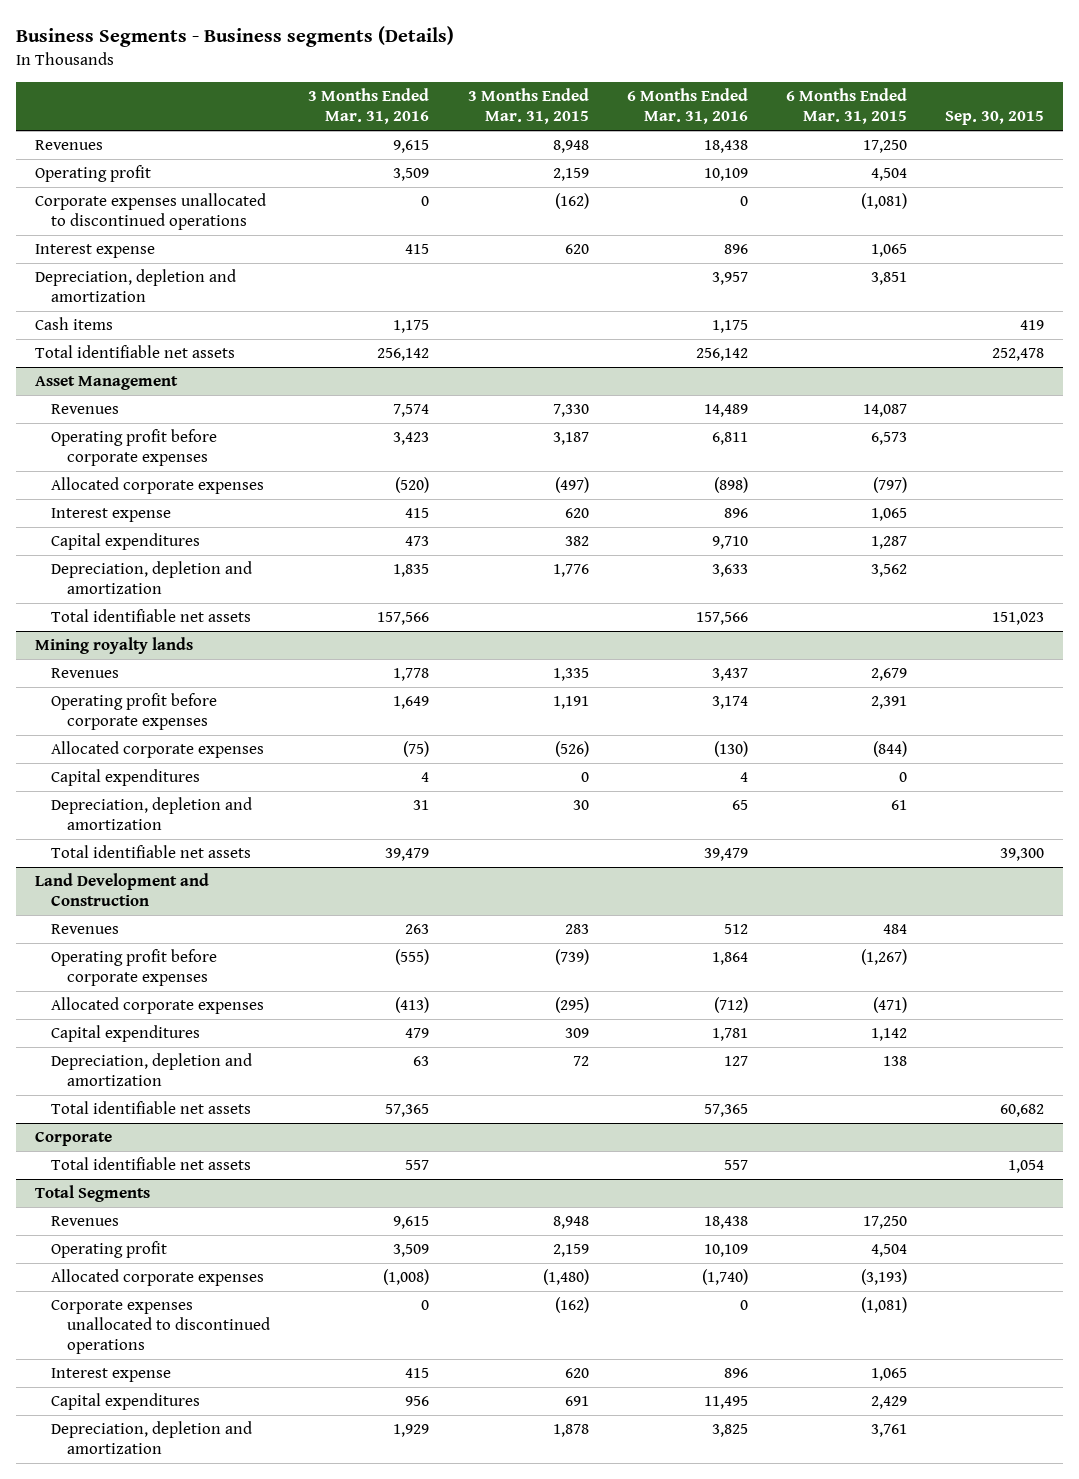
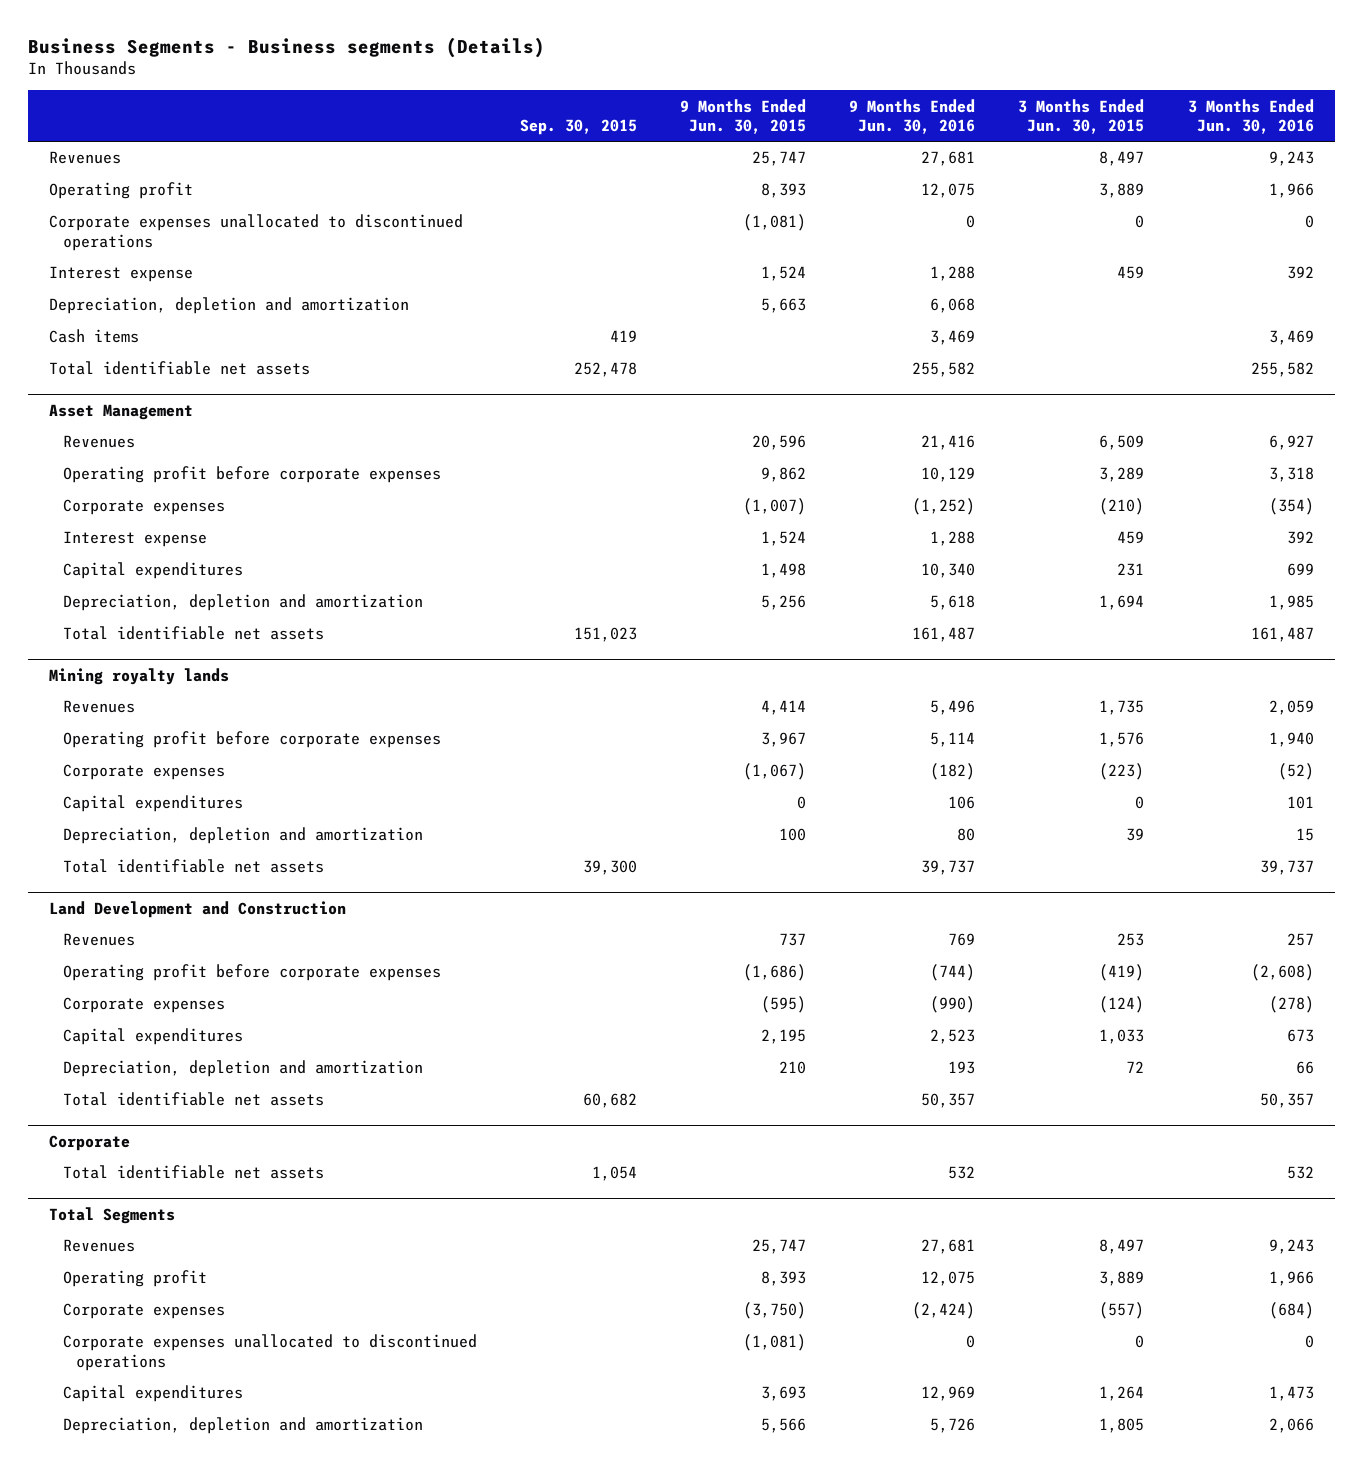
[308,88,430,125] 3 Months Ended Mar. 31, 2016 -> none
[467,88,589,125] 3 Months Ended Mar. 31, 2015 -> none
[626,88,748,125] 6 Months Ended Mar. 31, 2016 -> none
[785,88,907,125] 6 Months Ended Mar. 31, 2015 -> none
none -> [679,98,806,134] 9 Months Ended Jun. 30, 2015
none -> [849,98,976,134] 9 Months Ended Jun. 30, 2016
none -> [1018,98,1145,134] 3 Months Ended Jun. 30, 2015
none -> [1187,98,1314,134] 3 Months Ended Jun. 30, 2016
[51,477,265,495] Allocated corporate expenses -> [62,499,225,516] Corporate expenses
[51,741,265,759] Allocated corporate expenses -> [62,764,225,781] Corporate expenses
[51,997,265,1015] Allocated corporate expenses -> [62,997,225,1014] Corporate expenses
[51,1269,265,1287] Allocated corporate expenses -> [62,1303,225,1320] Corporate expenses
[51,1368,172,1383] Interest expense -> none

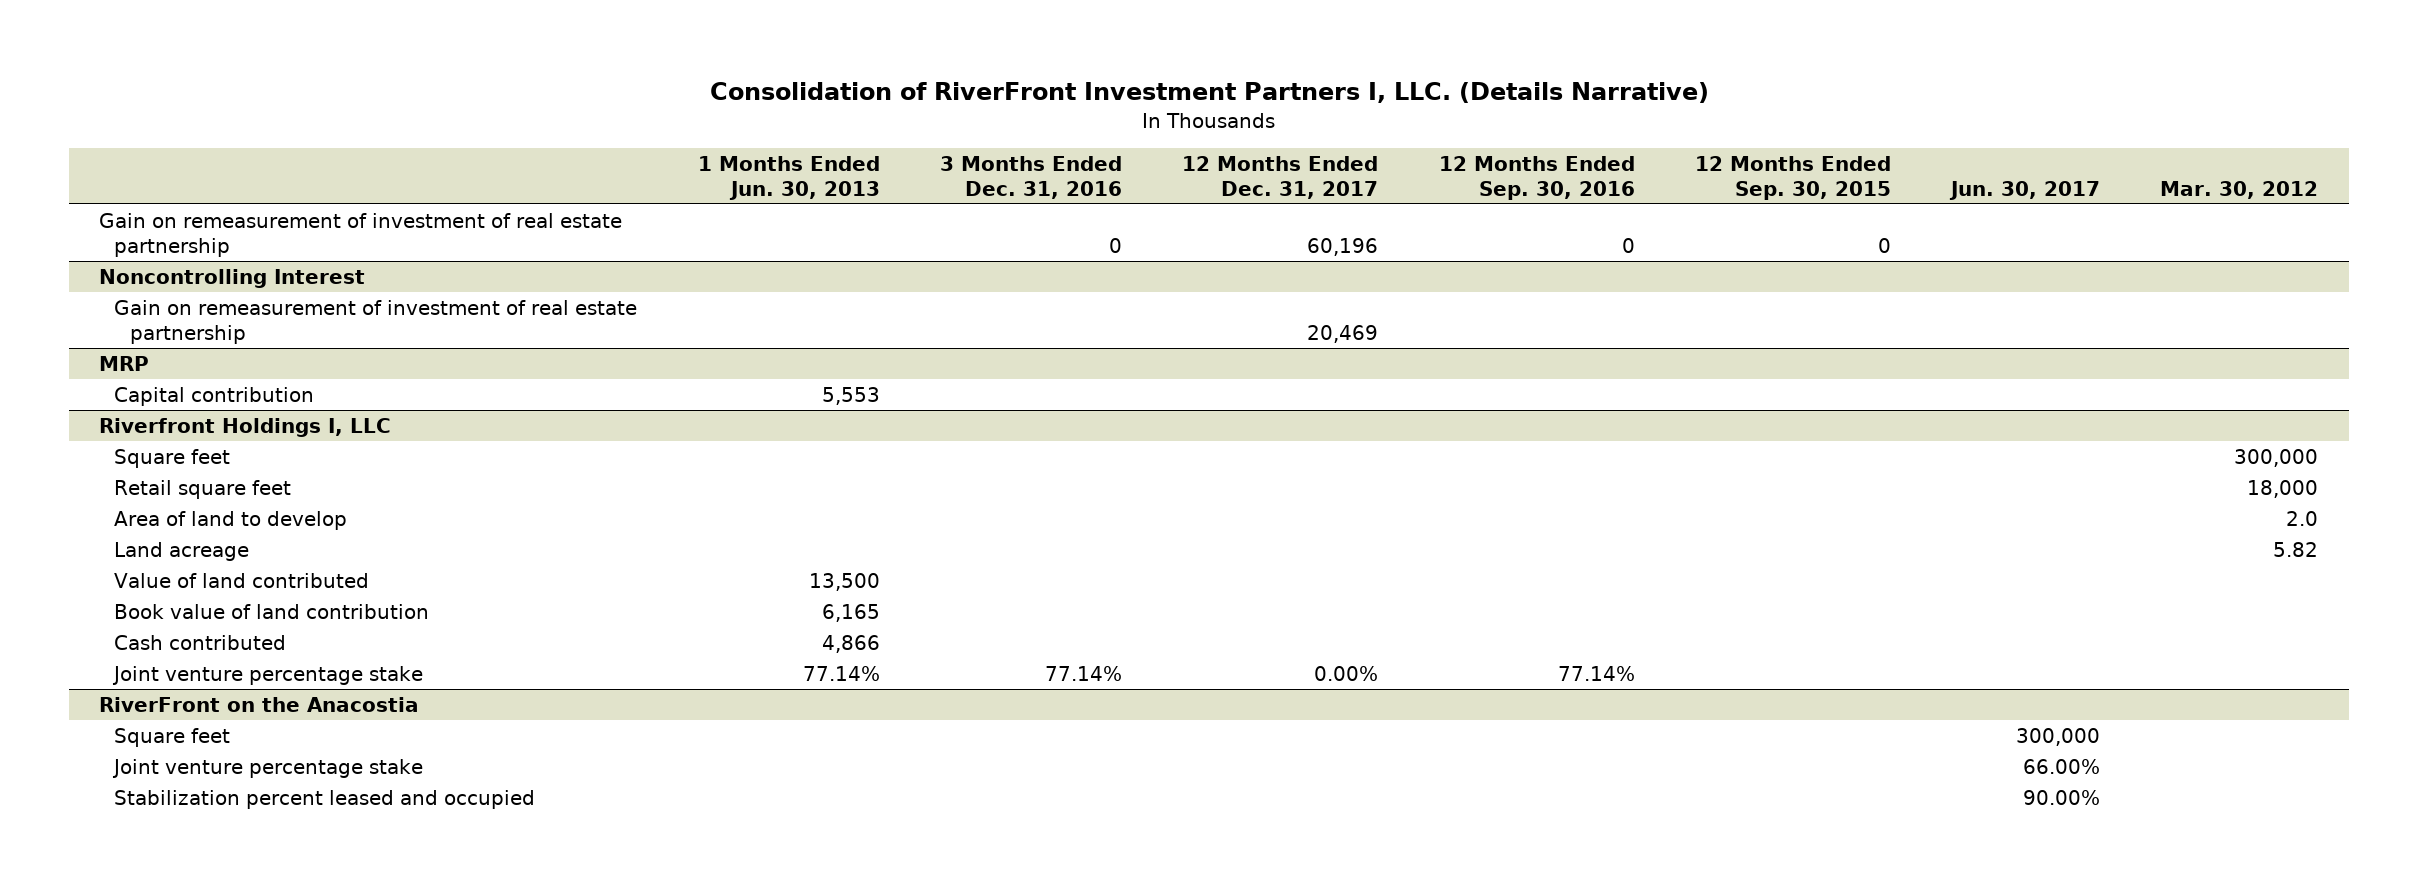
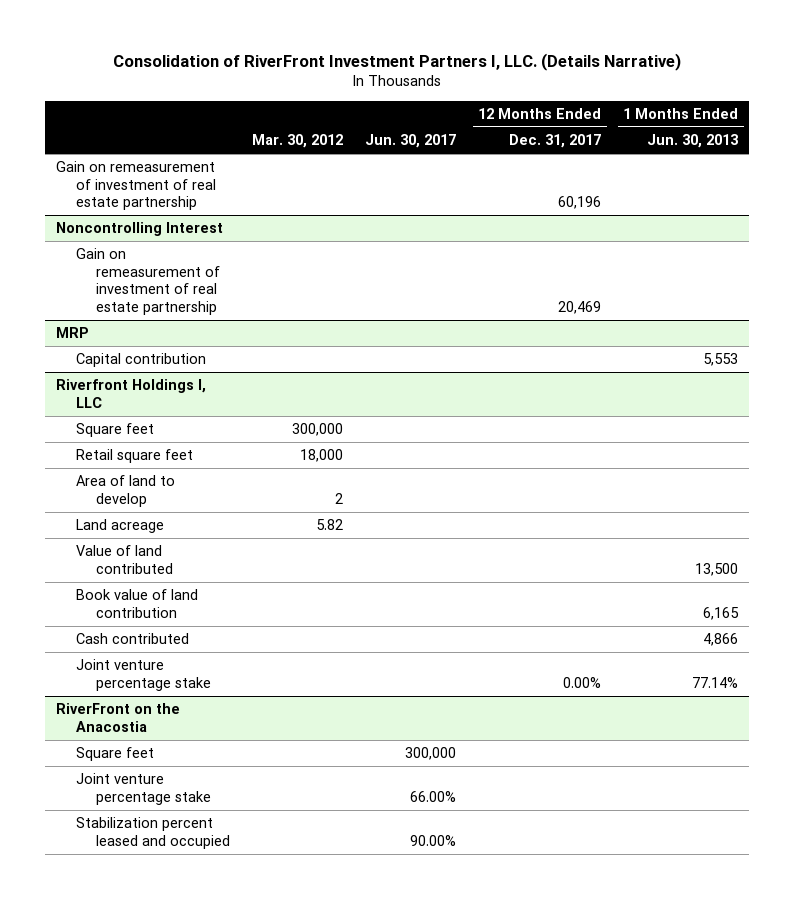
[939,155,1122,199] 3 Months Ended Dec. 31, 2016 -> none
[1438,155,1635,200] 12 Months Ended Sep. 30, 2016 -> none
[1694,155,1891,200] 12 Months Ended Sep. 30, 2015 -> none
[2286,510,2319,526] 2.0 -> [335,492,344,504] 2

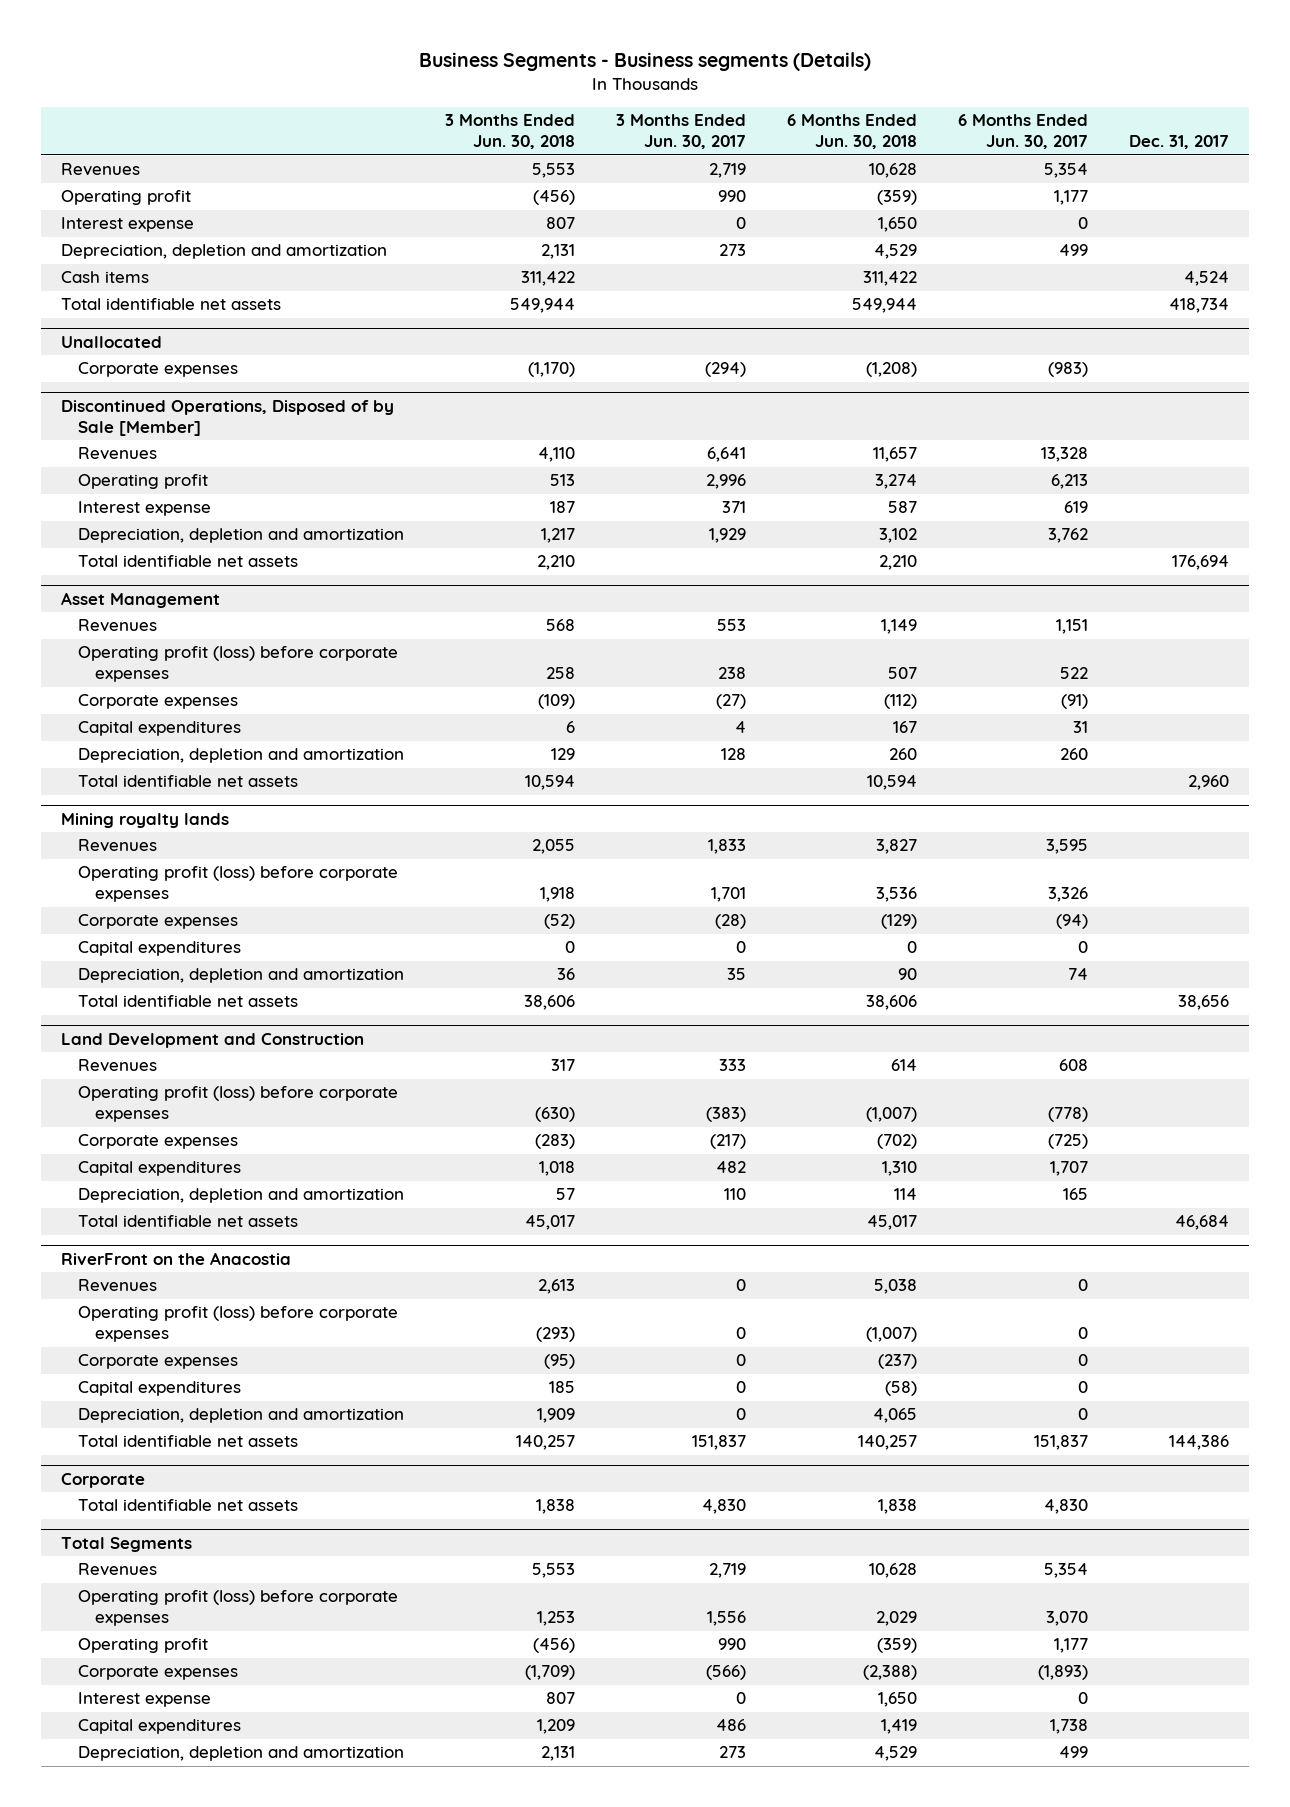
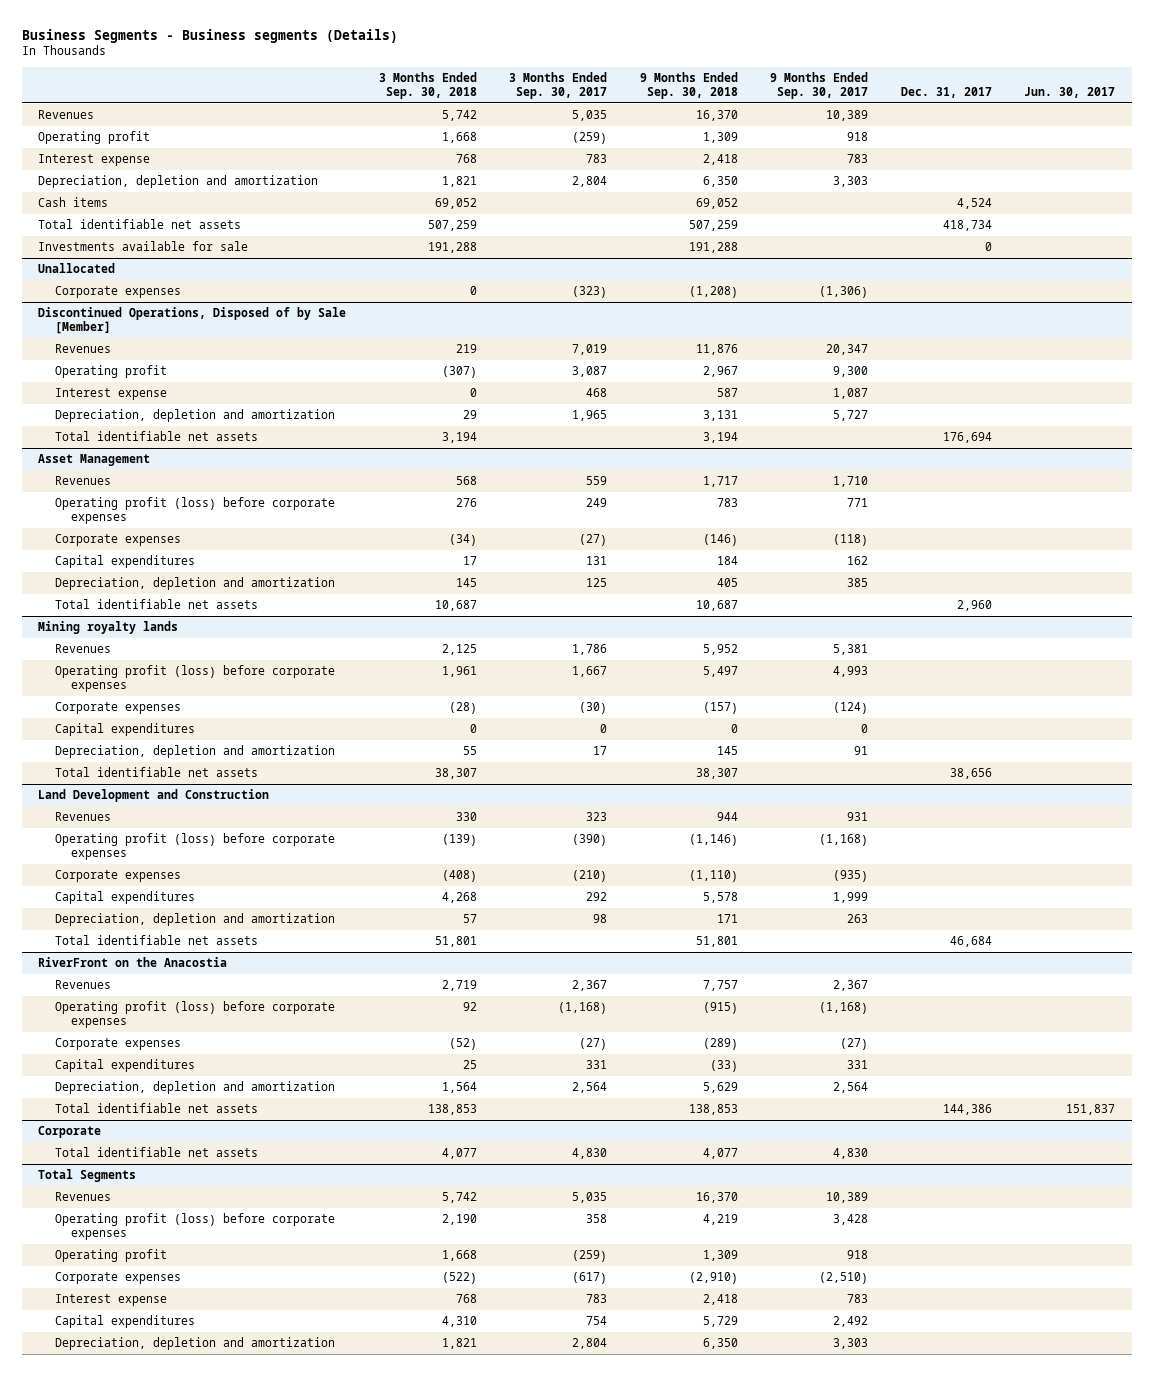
[444,114,575,150] 3 Months Ended Jun. 30, 2018 -> none
[615,114,746,150] 3 Months Ended Jun. 30, 2017 -> none
[786,114,917,150] 6 Months Ended Jun. 30, 2018 -> none
[957,114,1088,150] 6 Months Ended Jun. 30, 2017 -> none
none -> [378,71,477,99] 3 Months Ended Sep. 30, 2018
none -> [509,71,608,99] 3 Months Ended Sep. 30, 2017
none -> [639,71,738,99] 9 Months Ended Sep. 30, 2018
none -> [770,71,869,99] 9 Months Ended Sep. 30, 2017
none -> [1024,86,1116,98] Jun. 30, 2017
none -> [38,241,249,252] Investments available for sale

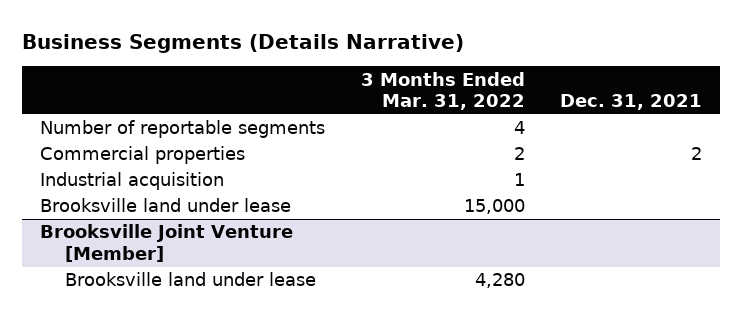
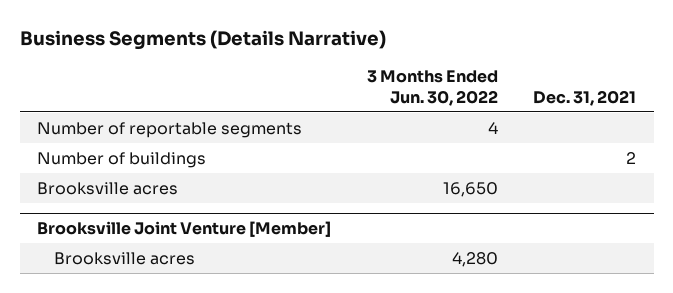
[360,71,525,111] 3 Months Ended Mar. 31, 2022 -> none
none -> [366,69,498,106] 3 Months Ended Jun. 30, 2022
[39,172,224,191] Industrial acquisition -> none
[39,146,245,165] Commercial properties -> [37,151,207,168] Number of buildings
[39,198,291,213] Brooksville land under lease -> [37,181,179,195] Brooksville acres
[64,272,316,287] Brooksville land under lease -> [54,251,196,265] Brooksville acres

